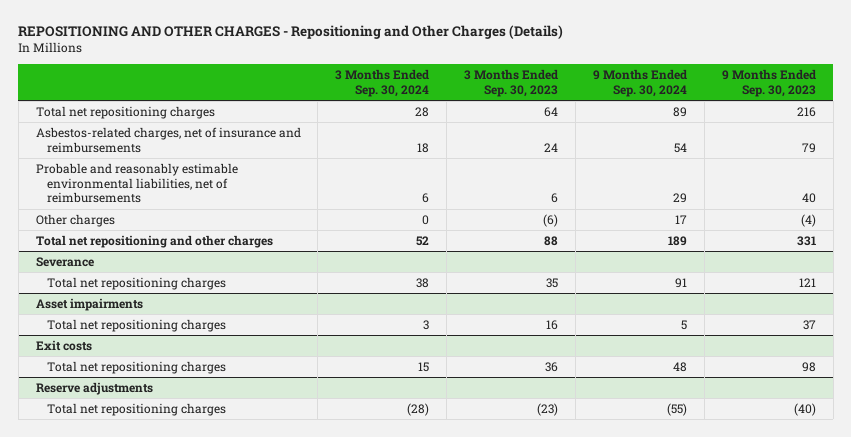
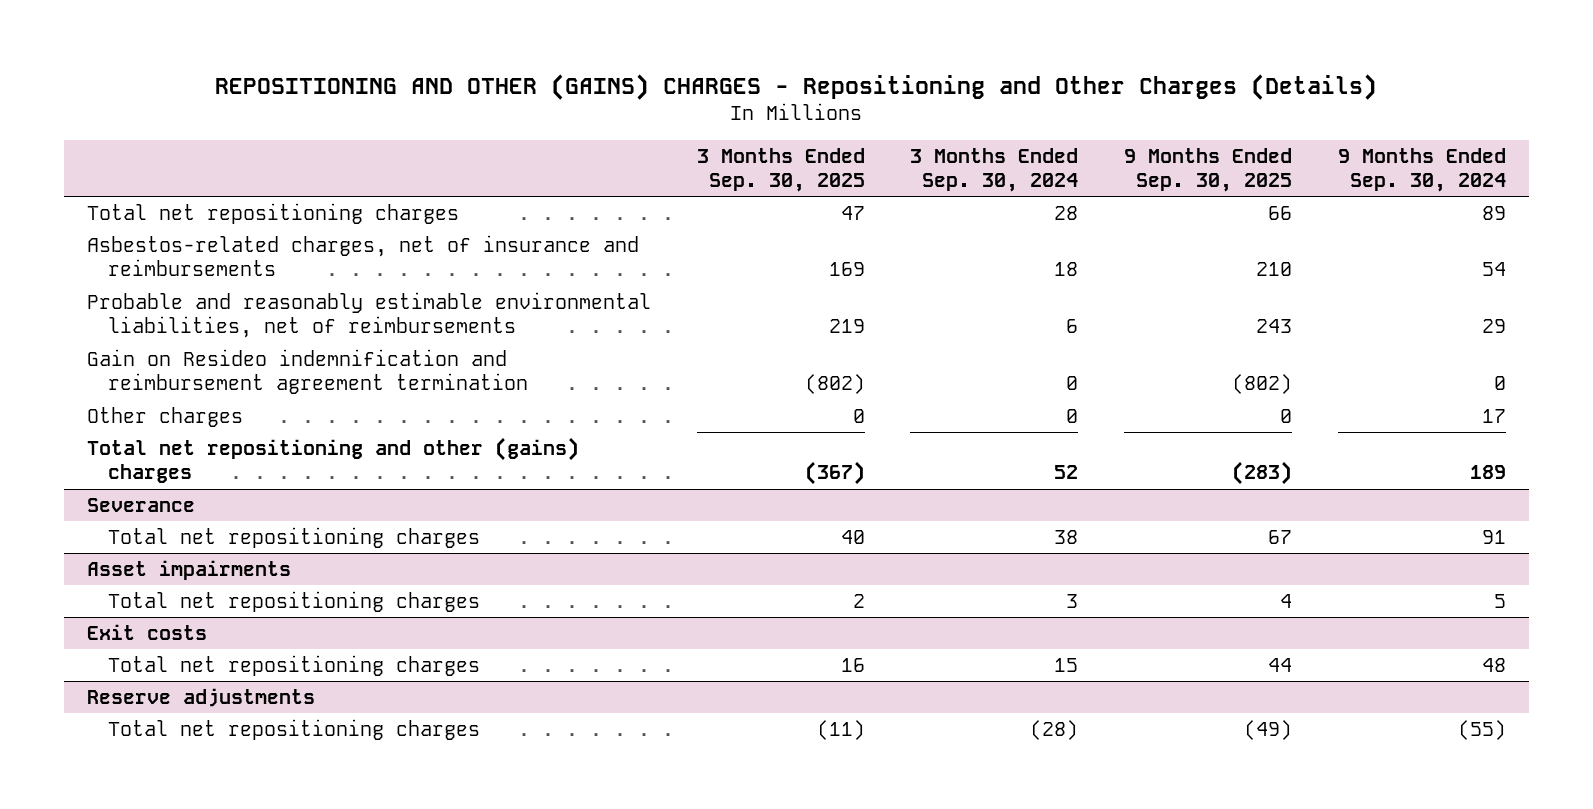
[18,25,564,40] REPOSITIONING AND OTHER CHARGES - Repositioning and Other Charges (Details) -> [215,73,1378,100] REPOSITIONING AND OTHER (GAINS) CHARGES - Repositioning and Other Charges (Details)
[464,69,559,97] 3 Months Ended Sep. 30, 2023 -> none
[721,69,816,97] 9 Months Ended Sep. 30, 2023 -> none
none -> [696,147,865,192] 3 Months Ended Sep. 30, 2025
none -> [1124,147,1293,192] 9 Months Ended Sep. 30, 2025
none -> [86,348,529,395] Gain on Resideo indemnification and reimbursement agreement termination
[35,234,273,248] Total net repositioning and other charges -> [86,436,579,484] Total net repositioning and other (gains) charges

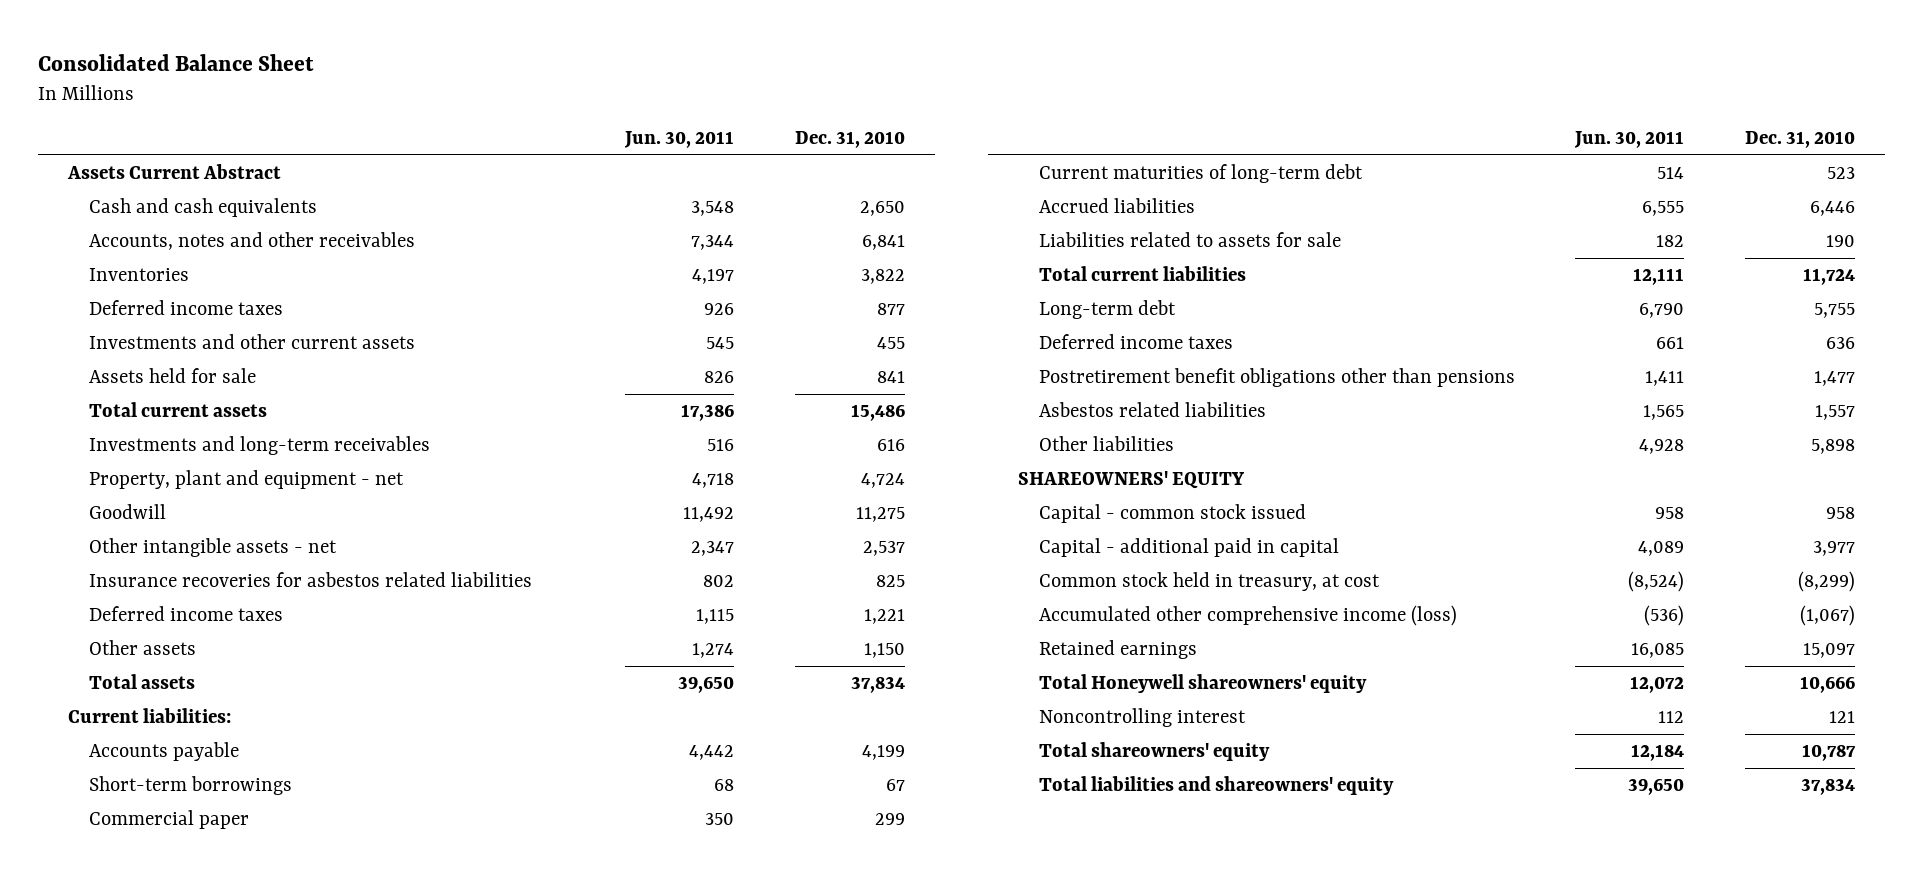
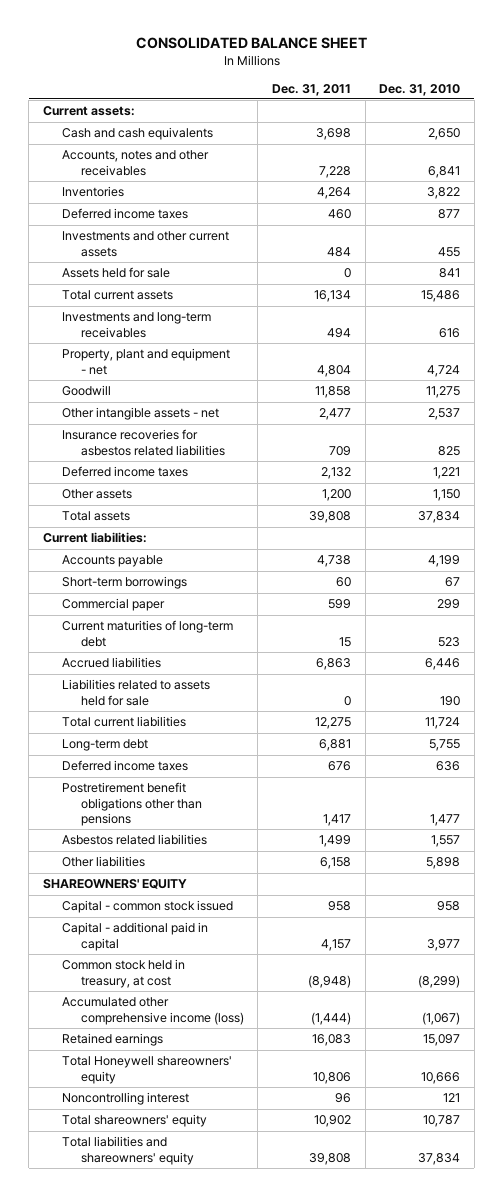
[37,53,314,71] Consolidated Balance Sheet -> [135,37,367,50] CONSOLIDATED BALANCE SHEET
[624,130,735,148] Jun. 30, 2011 -> none
none -> [271,83,351,96] Dec. 31, 2011
[67,163,282,179] Assets Current Abstract -> [43,106,136,117] Current assets:
[1039,231,1342,247] Liabilities related to assets for sale -> [61,679,210,706] Liabilities related to assets held for sale

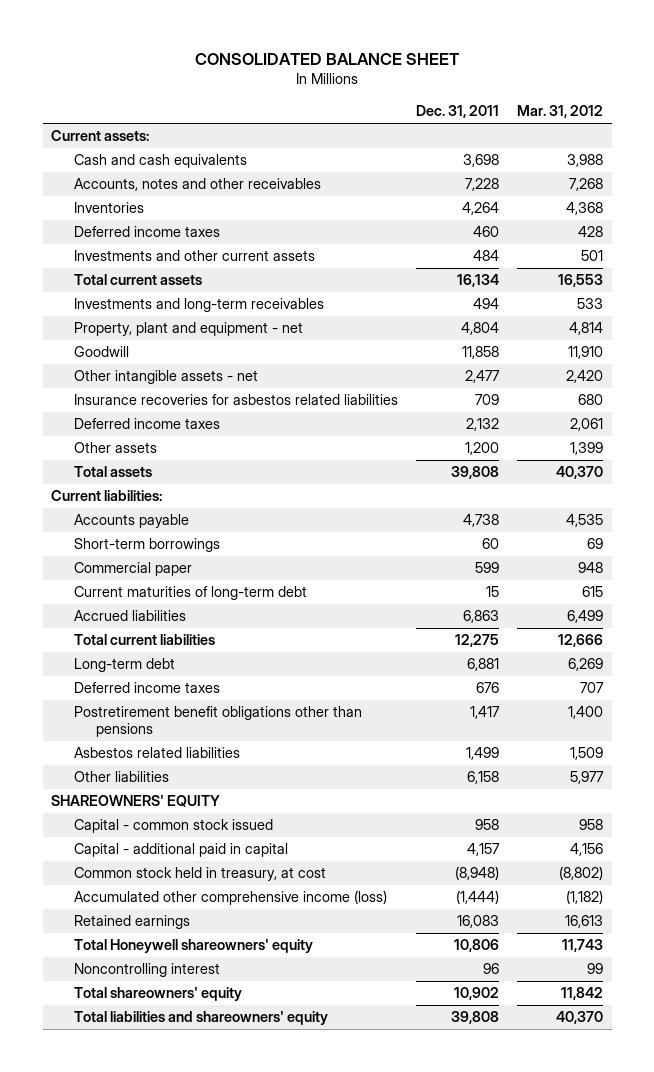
[379,83,461,96] Dec. 31, 2010 -> none
none -> [516,105,603,119] Mar. 31, 2012
[61,267,170,279] Assets held for sale -> none
[61,679,210,706] Liabilities related to assets held for sale -> none

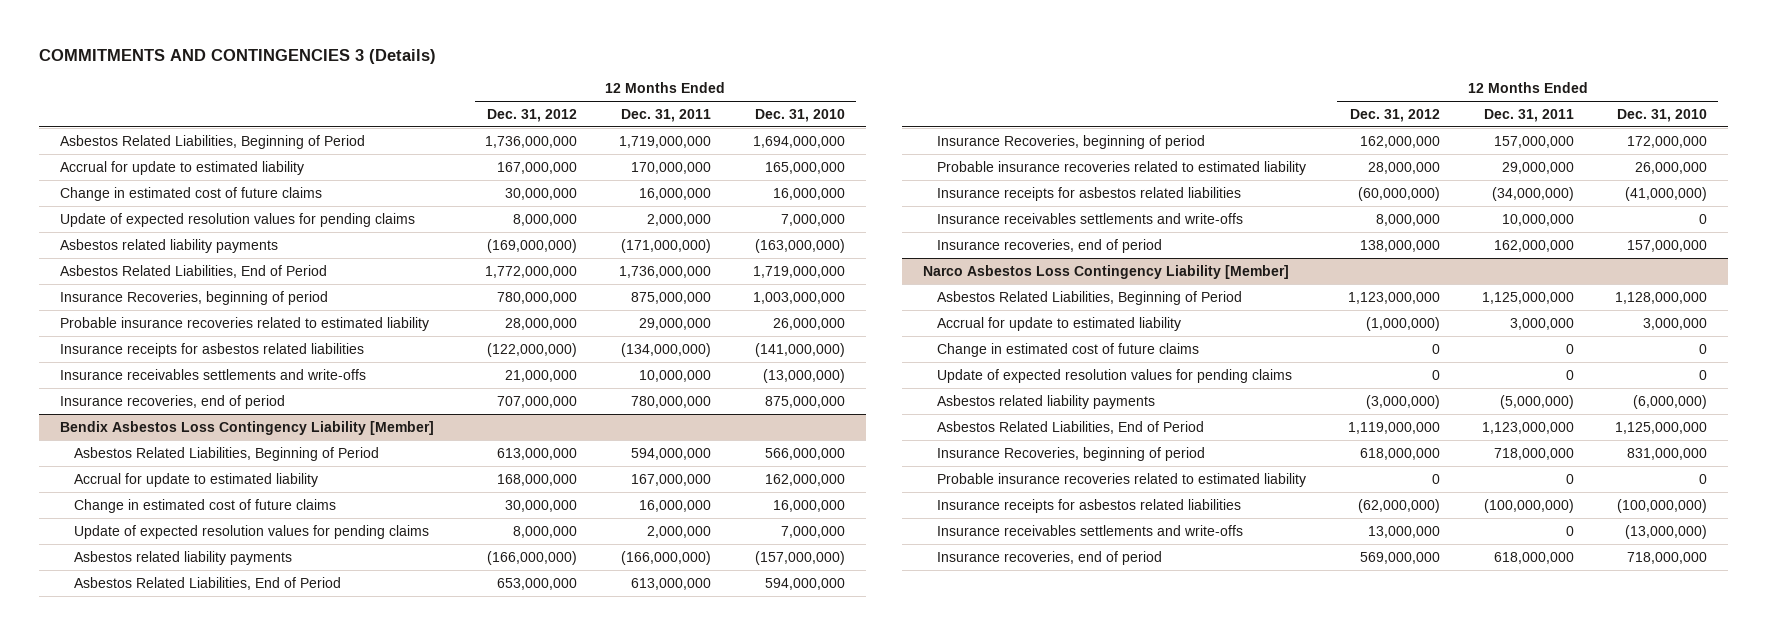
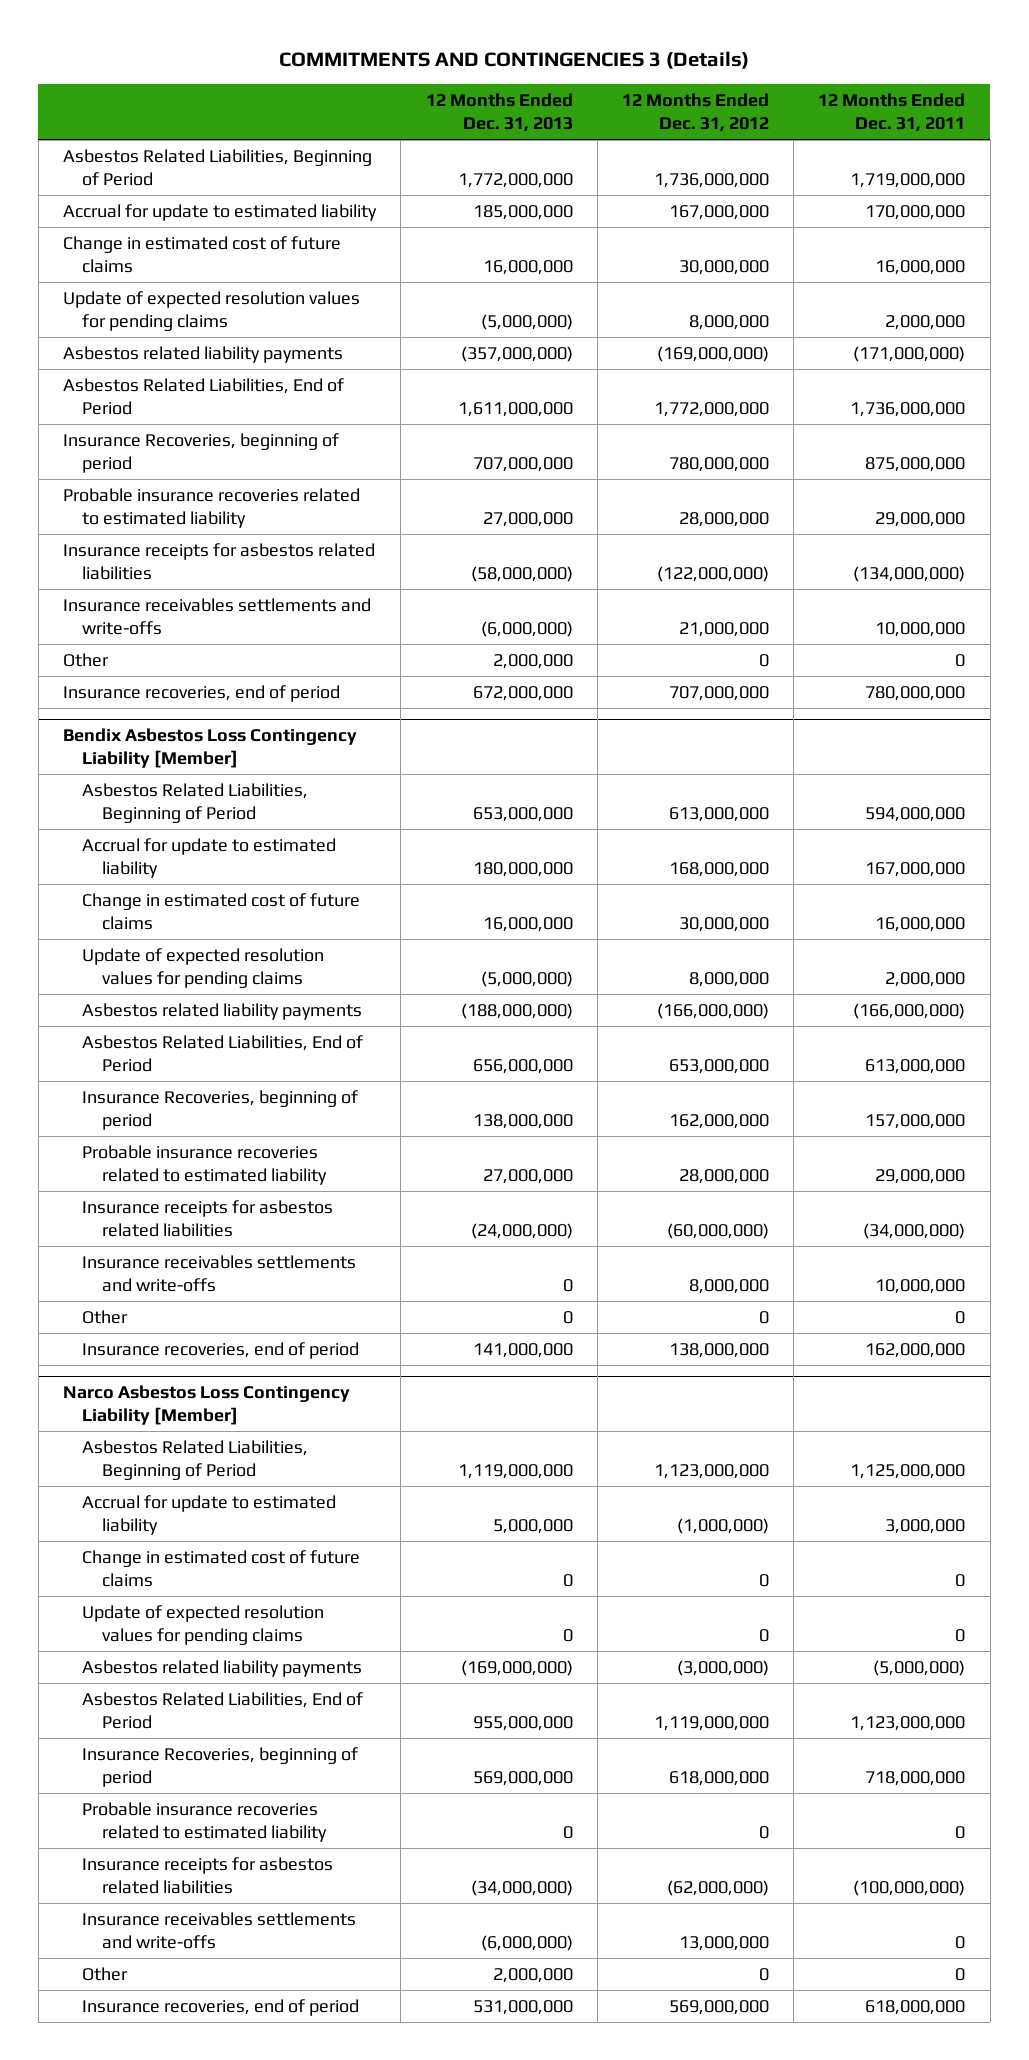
[755,108,846,122] Dec. 31, 2010 -> none
none -> [425,92,573,133] 12 Months Ended Dec. 31, 2013
none -> [63,652,110,667] Other
none -> [82,1309,129,1324] Other
none -> [82,1966,129,1981] Other

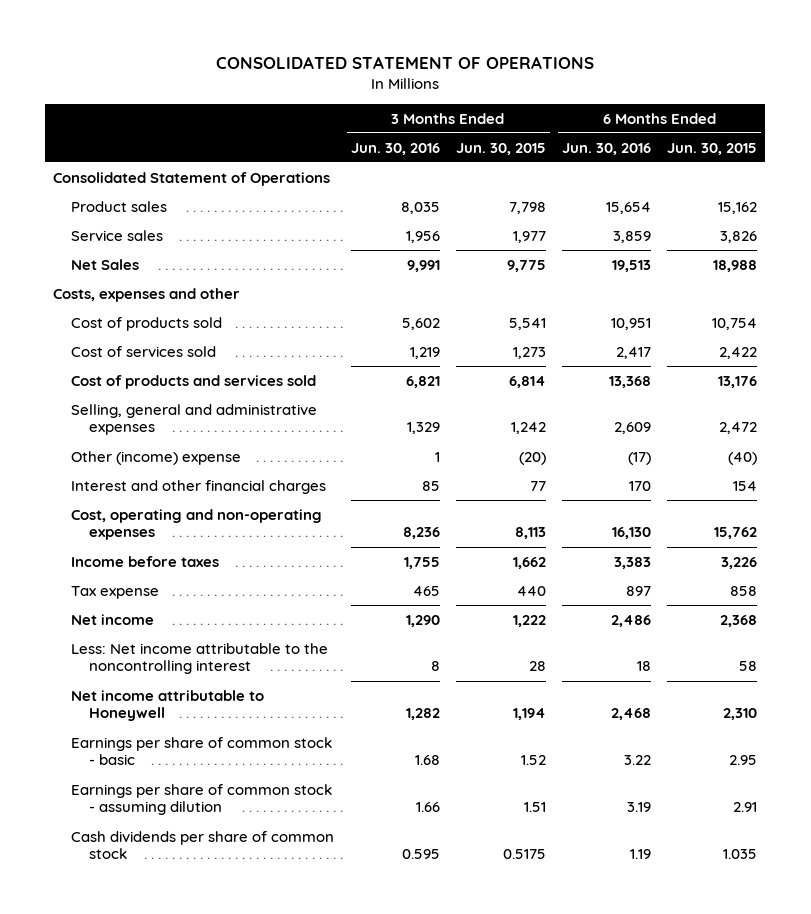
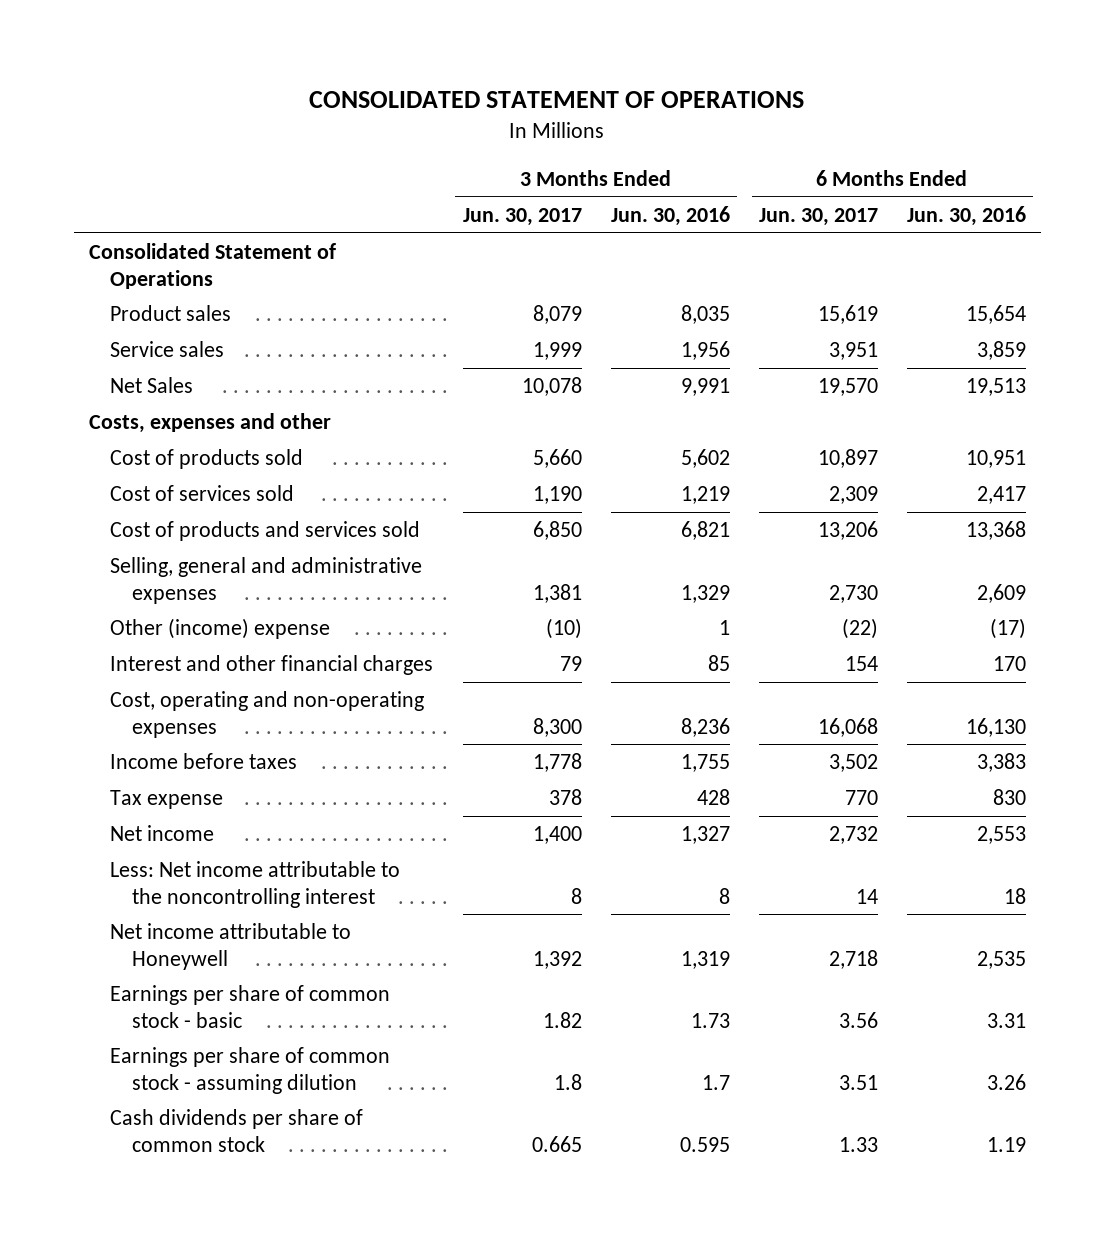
[455,142,546,155] Jun. 30, 2015 -> none
[667,142,758,155] Jun. 30, 2015 -> none
none -> [462,207,582,226] Jun. 30, 2017
none -> [758,207,878,226] Jun. 30, 2017
[412,585,440,596] 465 -> [696,789,730,806] 428
[626,585,652,596] 897 -> [993,789,1027,806] 830
[405,614,440,627] 1,290 -> [680,826,730,845] 1,327
[611,614,652,627] 2,486 -> [977,826,1027,845] 2,553
[405,708,440,721] 1,282 -> [680,950,730,969] 1,319
[611,708,652,721] 2,468 -> [977,950,1027,969] 2,535
[414,755,440,766] 1.68 -> [690,1012,730,1028] 1.73
[624,755,652,766] 3.22 -> [987,1012,1027,1028] 3.31
[415,802,440,813] 1.66 -> [701,1074,730,1090] 1.7
[627,802,652,813] 3.19 -> [987,1073,1027,1090] 3.26

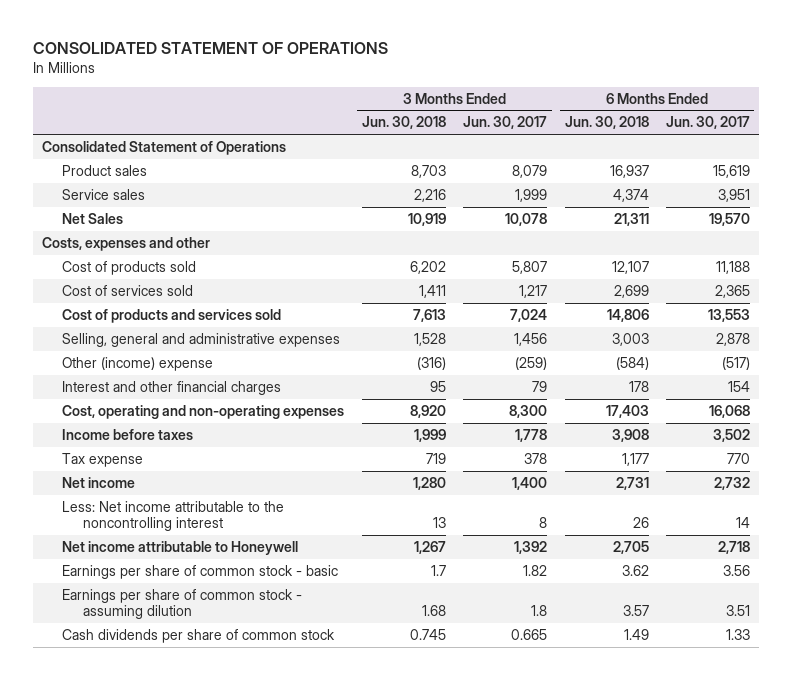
[610,205,730,226] Jun. 30, 2016 -> none
[907,205,1027,226] Jun. 30, 2016 -> none
none -> [361,116,446,130] Jun. 30, 2018
none -> [564,116,649,130] Jun. 30, 2018
[532,449,582,469] 5,660 -> [512,260,548,274] 5,807
[817,449,878,469] 10,897 -> [716,260,751,274] 11,188
[532,486,582,505] 1,190 -> [519,284,548,298] 1,217
[828,486,878,505] 2,309 -> [715,284,751,298] 2,365
[532,521,582,541] 6,850 -> [510,308,548,322] 7,024
[817,521,878,541] 13,206 -> [708,308,751,322] 13,553
[532,583,582,603] 1,381 -> [514,332,548,346] 1,456
[828,584,878,603] 2,730 -> [716,332,751,346] 2,878
[545,618,582,640] (10) -> [515,356,548,370] (259)
[841,618,878,640] (22) -> [722,356,751,370] (517)

